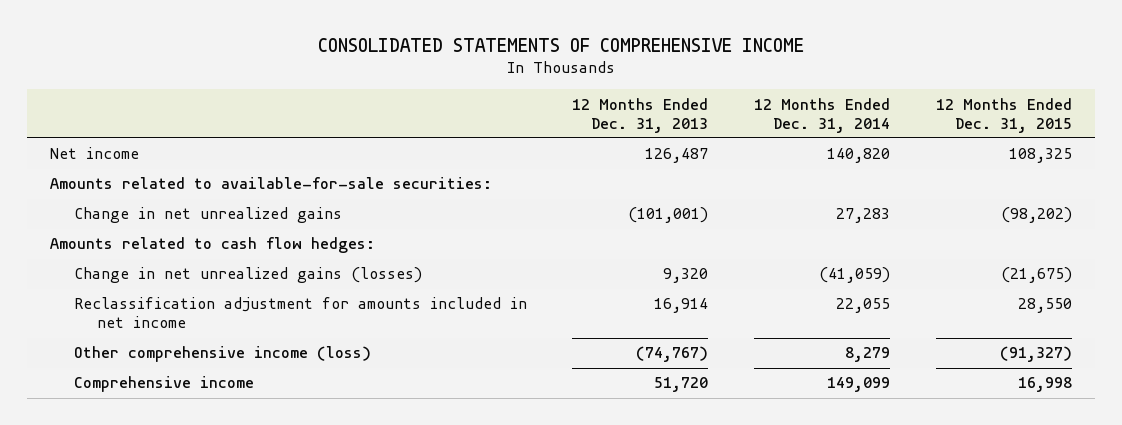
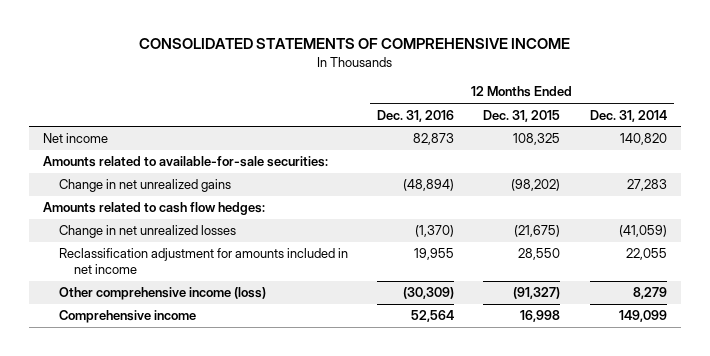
[572,97,709,133] 12 Months Ended Dec. 31, 2013 -> none
none -> [377,109,455,122] Dec. 31, 2016
[73,267,422,284] Change in net unrealized gains (losses) -> [58,225,236,239] Change in net unrealized losses

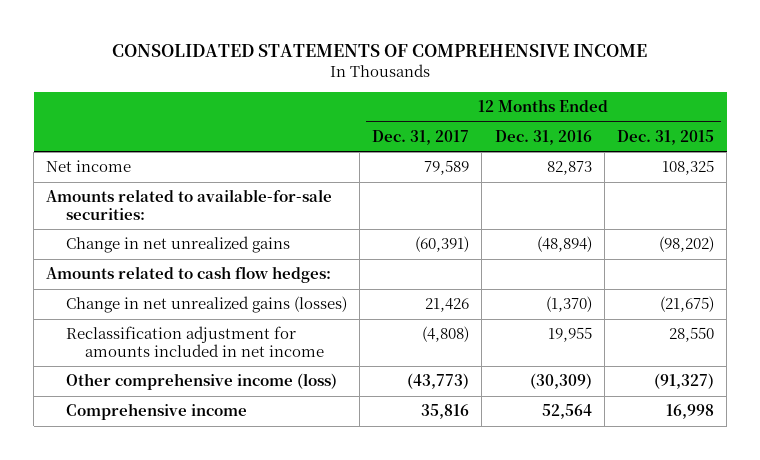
[589,109,667,122] Dec. 31, 2014 -> none
none -> [372,129,470,145] Dec. 31, 2017
[58,225,236,239] Change in net unrealized losses -> [65,296,347,314] Change in net unrealized gains (losses)

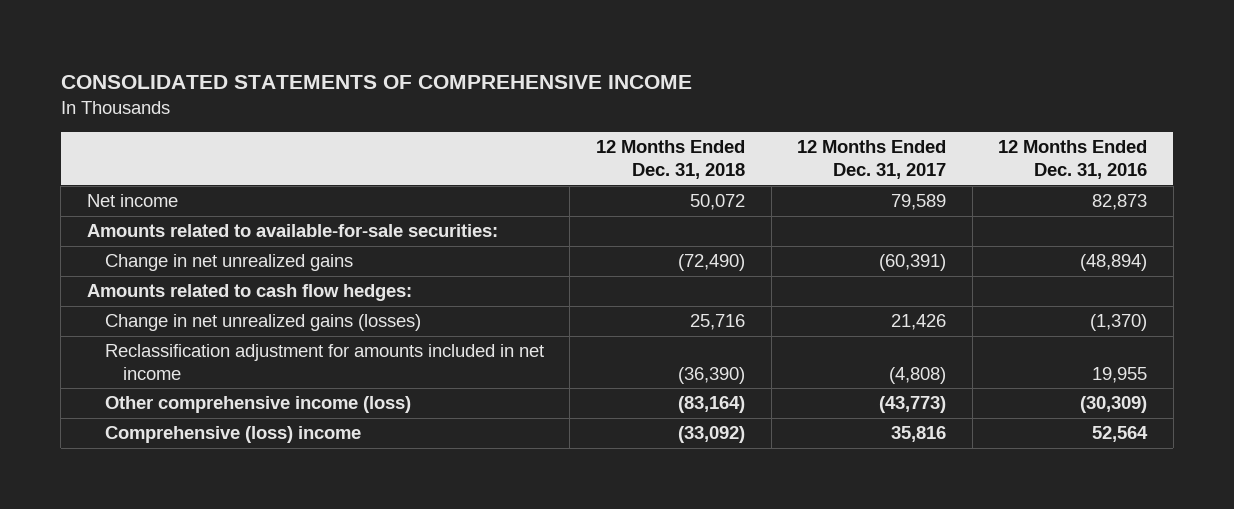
[617,129,715,145] Dec. 31, 2015 -> none
none -> [596,140,746,180] 12 Months Ended Dec. 31, 2018
[65,403,247,421] Comprehensive income -> [104,426,361,444] Comprehensive (loss) income

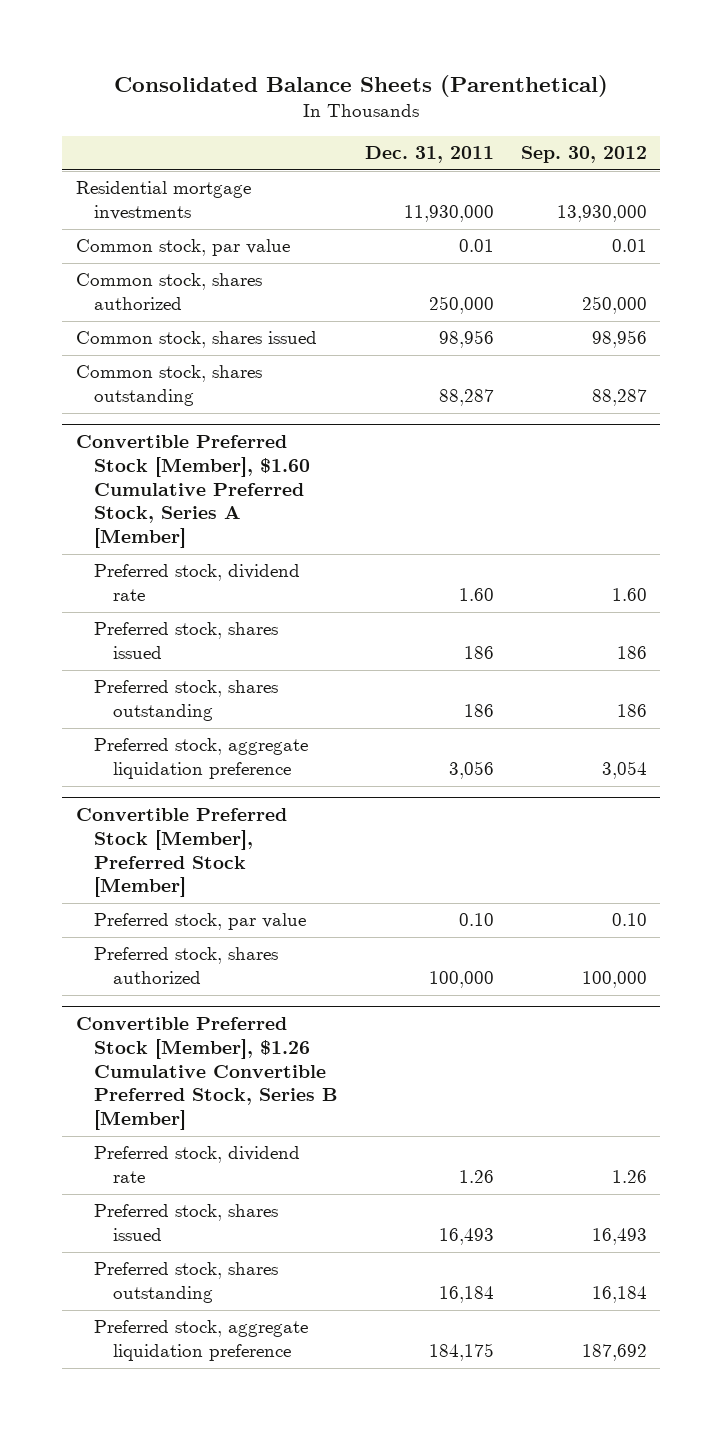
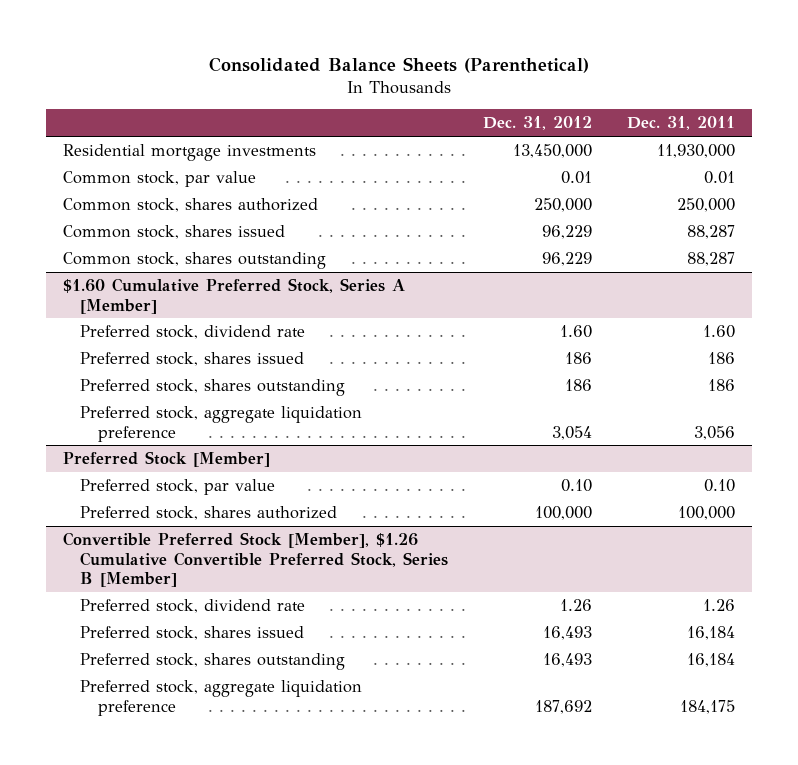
[520,146,647,164] Sep. 30, 2012 -> none
none -> [483,116,593,131] Dec. 31, 2012
[439,330,495,349] 98,956 -> [686,224,735,239] 88,287
[75,435,311,549] Convertible Preferred Stock [Member], $1.60 Cumulative Preferred Stock, Series A [Member] -> [63,277,406,314] $1.60 Cumulative Preferred Stock, Series A [Member]
[75,808,287,898] Convertible Preferred Stock [Member], Preferred Stock [Member] -> [63,450,271,467] Preferred Stock [Member]
[439,1228,495,1246] 16,493 -> [686,625,735,640] 16,184

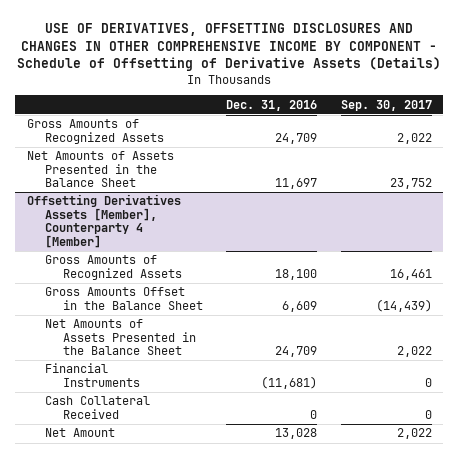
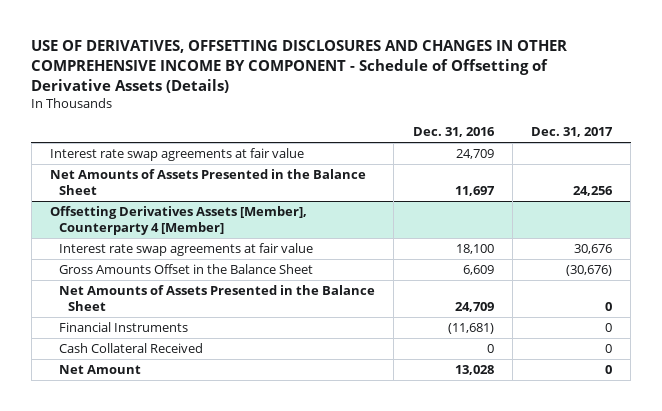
[340,99,432,111] Sep. 30, 2017 -> none
none -> [531,127,614,138] Dec. 31, 2017
[26,119,164,144] Gross Amounts of Recognized Assets -> [49,148,304,162] Interest rate swap agreements at fair value
[44,255,182,280] Gross Amounts of Recognized Assets -> [58,243,313,257] Interest rate swap agreements at fair value

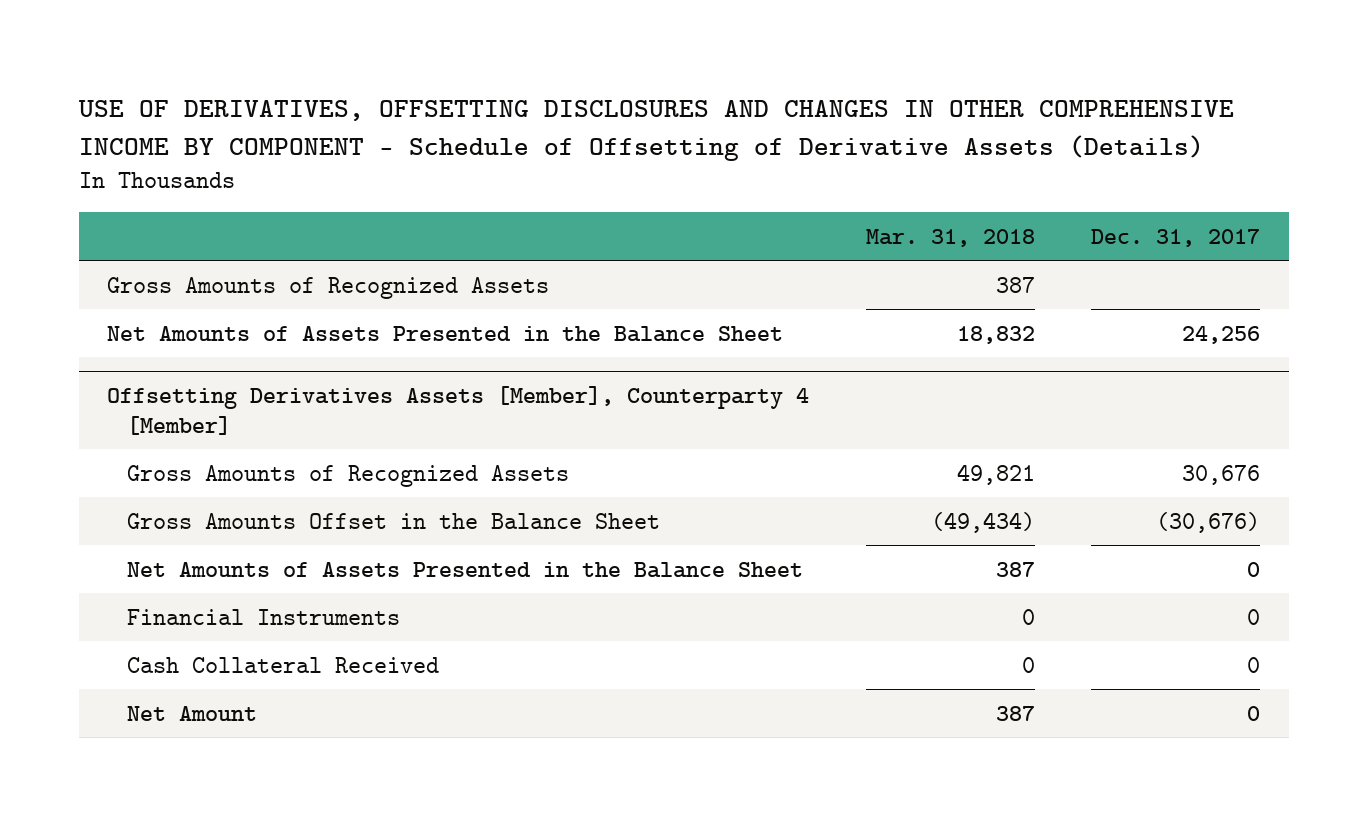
[412,127,495,138] Dec. 31, 2016 -> none
none -> [865,228,1035,247] Mar. 31, 2018
[49,148,304,162] Interest rate swap agreements at fair value -> [107,276,550,299] Gross Amounts of Recognized Assets
[58,243,313,257] Interest rate swap agreements at fair value -> [126,464,569,487] Gross Amounts of Recognized Assets

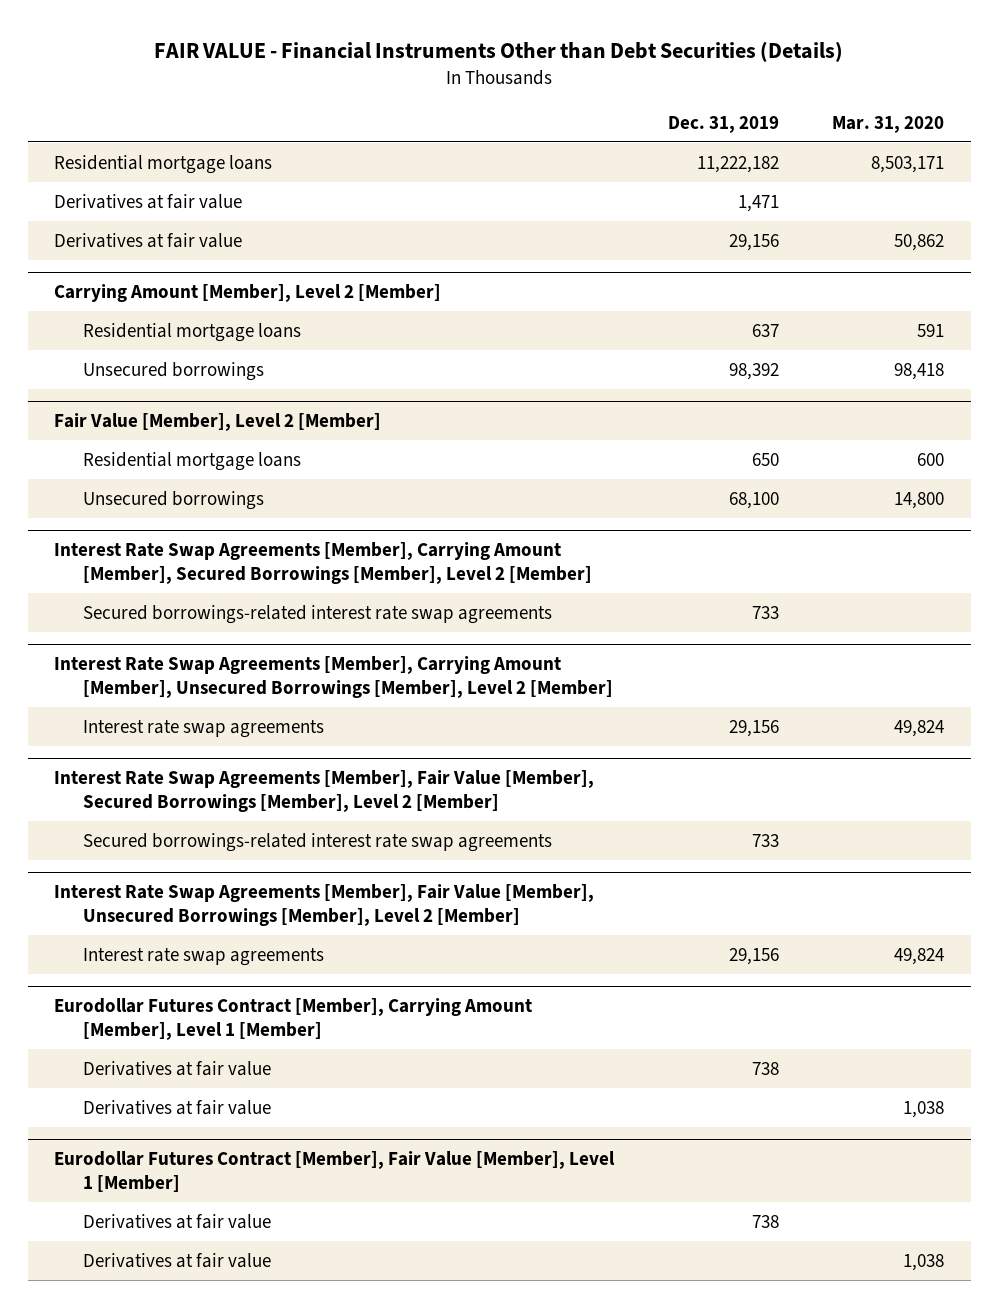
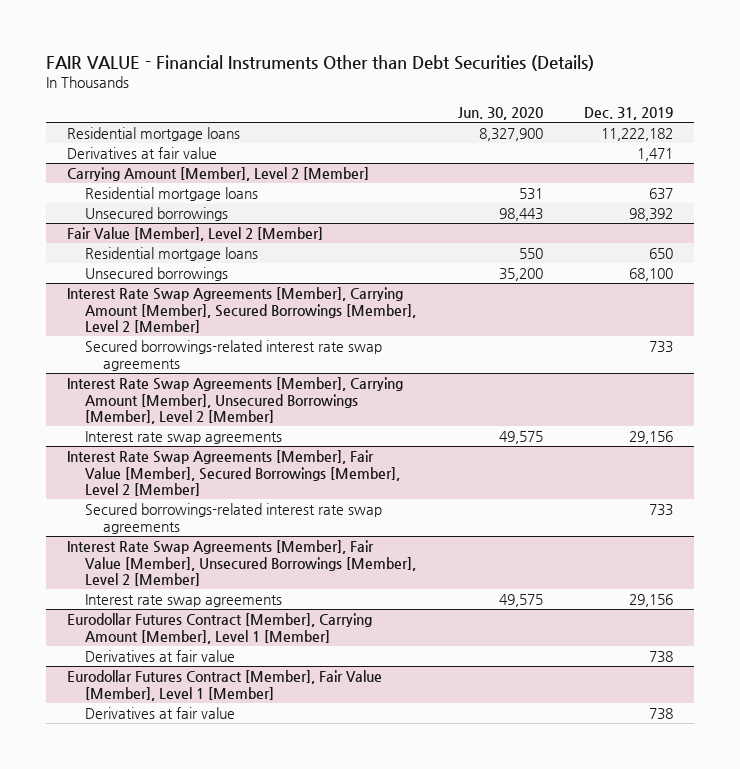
[831,115,944,133] Mar. 31, 2020 -> none
none -> [457,106,543,120] Jun. 30, 2020
[54,232,243,248] Derivatives at fair value -> none
[82,1099,271,1115] Derivatives at fair value -> none
[82,1252,271,1268] Derivatives at fair value -> none

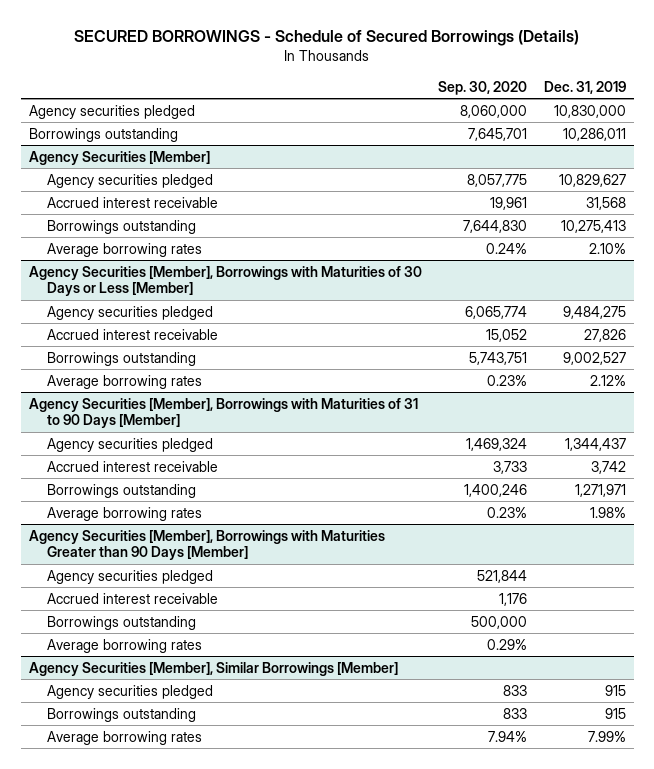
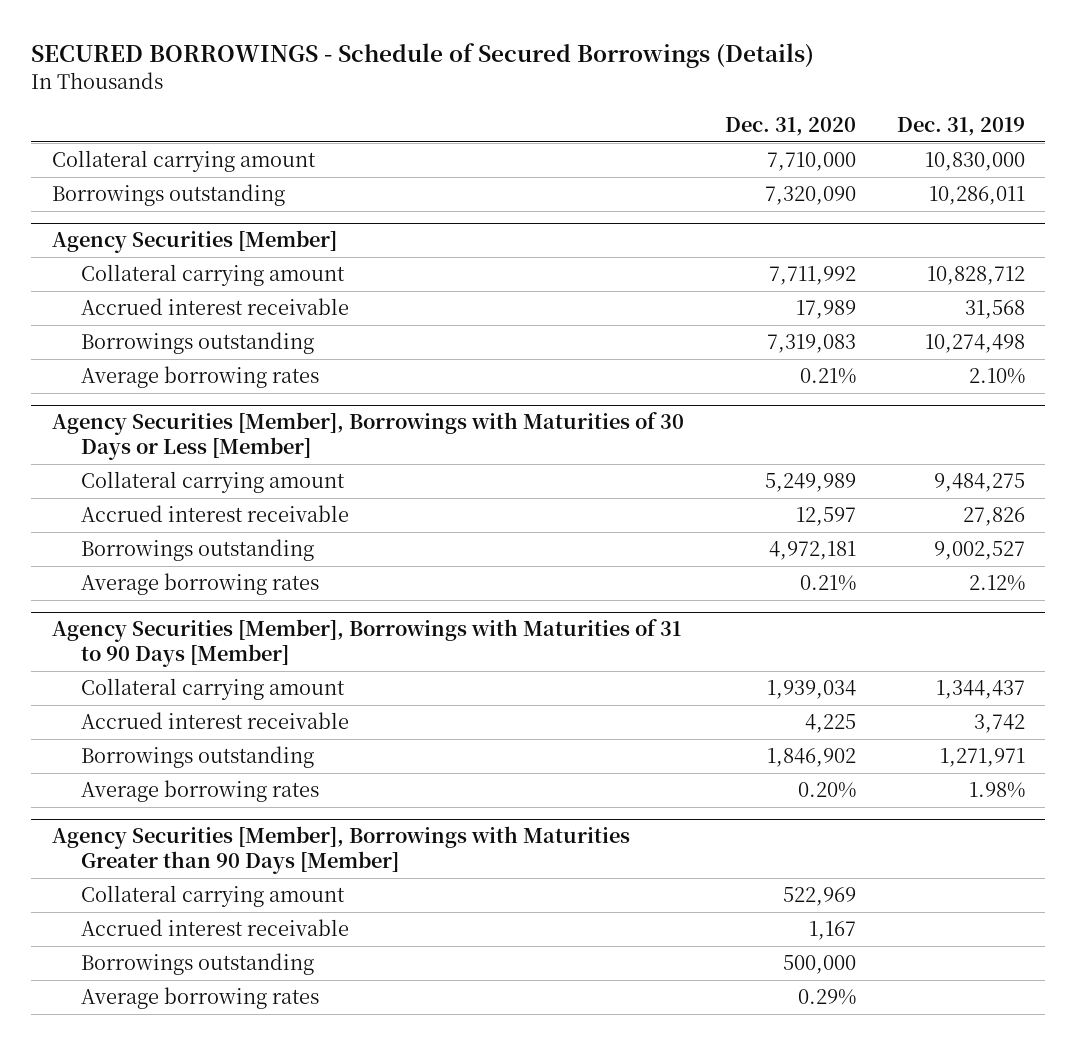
[438,80,528,95] Sep. 30, 2020 -> none
none -> [724,117,856,137] Dec. 31, 2020
[28,104,195,119] Agency securities pledged -> [51,150,316,173] Collateral carrying amount
[46,173,213,188] Agency securities pledged -> none
none -> [80,264,345,287] Collateral carrying amount
[560,219,626,233] 10,275,413 -> [924,334,1025,354] 10,274,498
[46,305,213,320] Agency securities pledged -> [80,471,345,494] Collateral carrying amount
[46,437,213,452] Agency securities pledged -> [80,678,345,701] Collateral carrying amount
[46,569,213,584] Agency securities pledged -> [80,885,345,908] Collateral carrying amount
[28,661,398,676] Agency Securities [Member], Similar Borrowings [Member] -> none
[46,684,213,699] Agency securities pledged -> none
[46,707,196,722] Borrowings outstanding -> none
[46,730,202,745] Average borrowing rates -> none

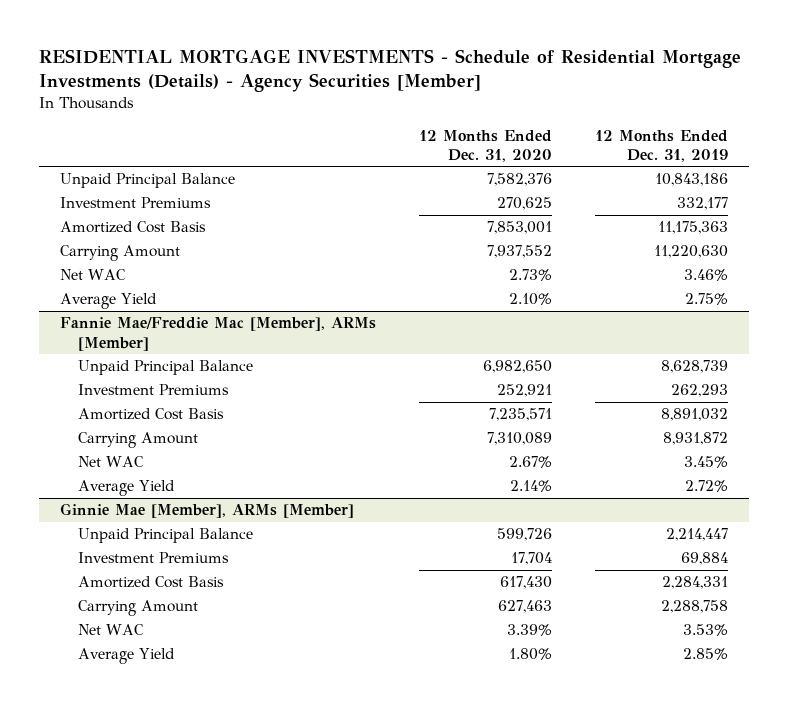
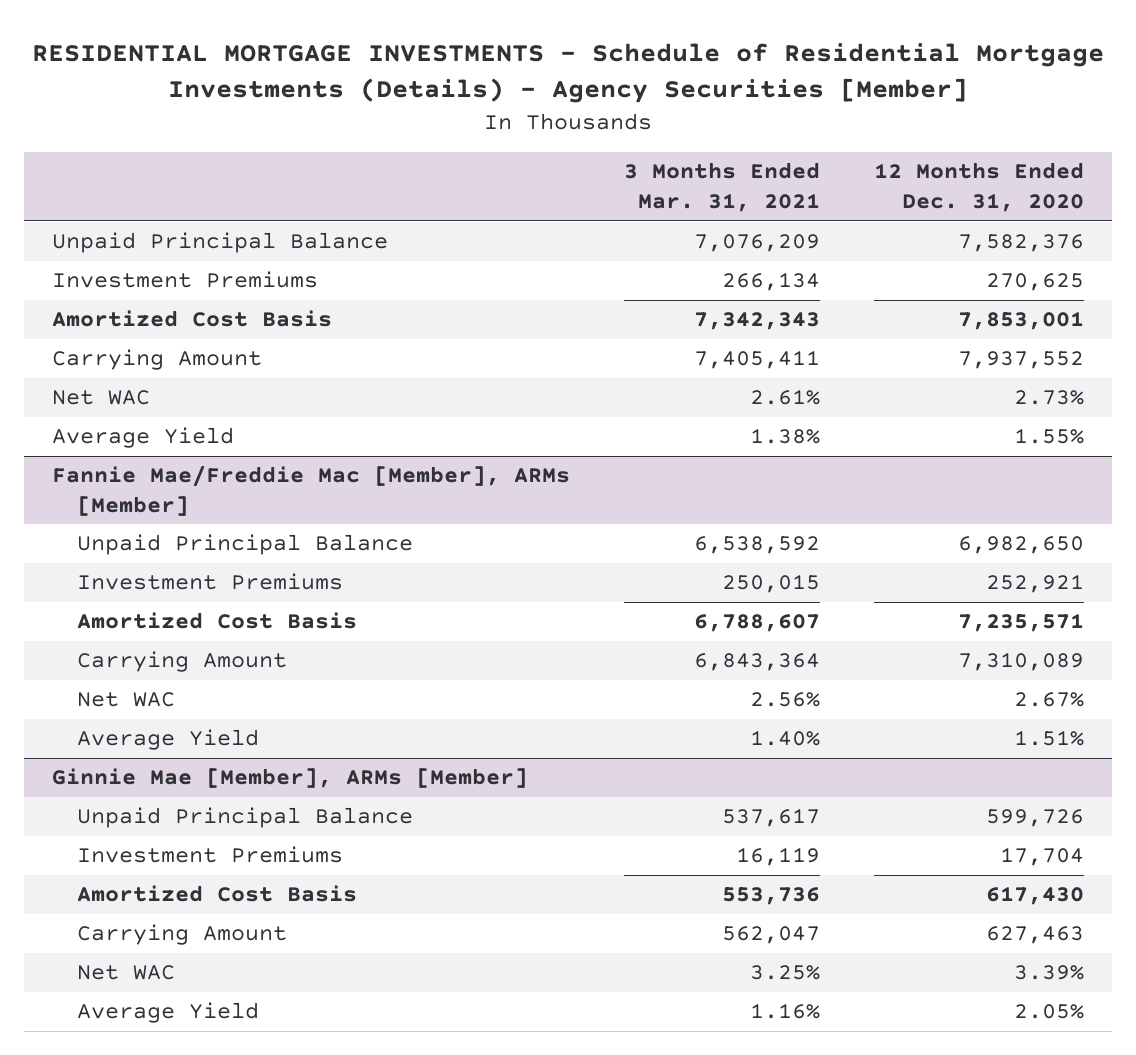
[594,129,728,162] 12 Months Ended Dec. 31, 2019 -> none
none -> [623,162,820,213] 3 Months Ended Mar. 31, 2021
[509,293,553,306] 2.10% -> [1014,428,1085,445] 1.55%
[510,480,553,493] 2.14% -> [1014,730,1085,747] 1.51%
[509,648,553,661] 1.80% -> [1014,1004,1085,1020] 2.05%

